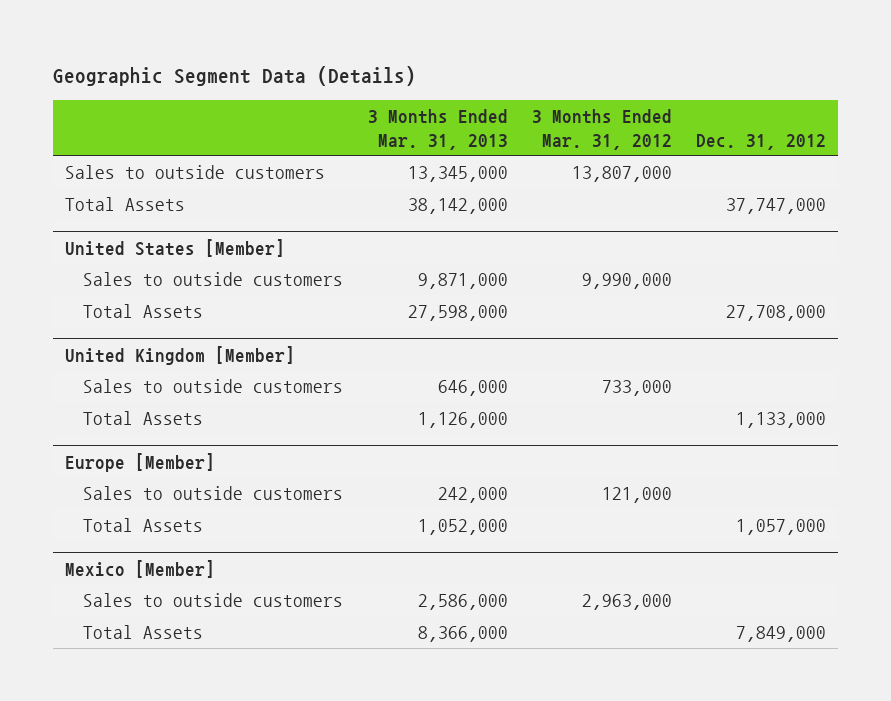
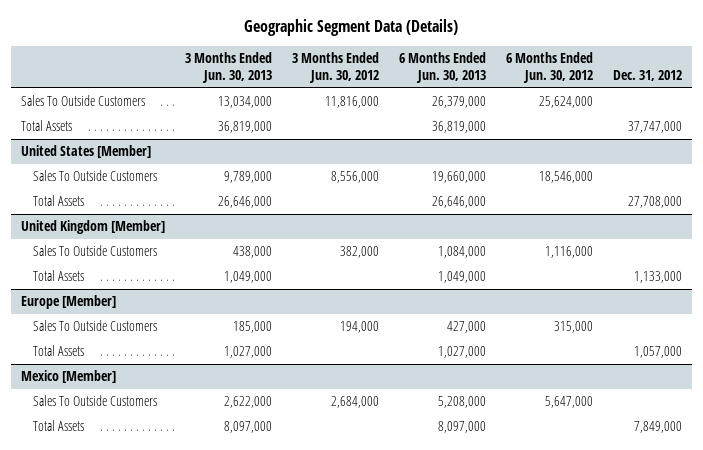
[367,108,508,150] 3 Months Ended Mar. 31, 2013 -> none
[531,108,672,150] 3 Months Ended Mar. 31, 2012 -> none
none -> [185,52,273,84] 3 Months Ended Jun. 30, 2013
none -> [291,52,379,84] 3 Months Ended Jun. 30, 2012
none -> [398,52,486,84] 6 Months Ended Jun. 30, 2013
none -> [505,52,593,84] 6 Months Ended Jun. 30, 2012
[65,164,326,179] Sales to outside customers -> [21,95,146,107] Sales To Outside Customers
[83,271,344,286] Sales to outside customers -> [32,170,157,182] Sales To Outside Customers
[83,378,344,393] Sales to outside customers -> [32,245,157,257] Sales To Outside Customers
[83,485,344,500] Sales to outside customers -> [32,320,157,332] Sales To Outside Customers
[83,592,344,607] Sales to outside customers -> [32,395,157,407] Sales To Outside Customers

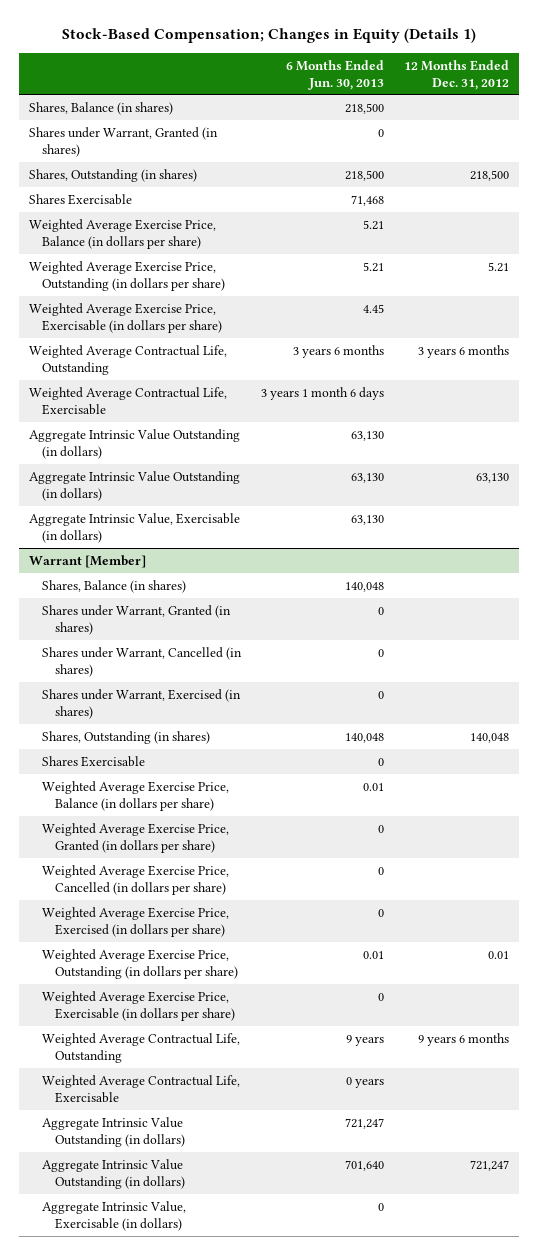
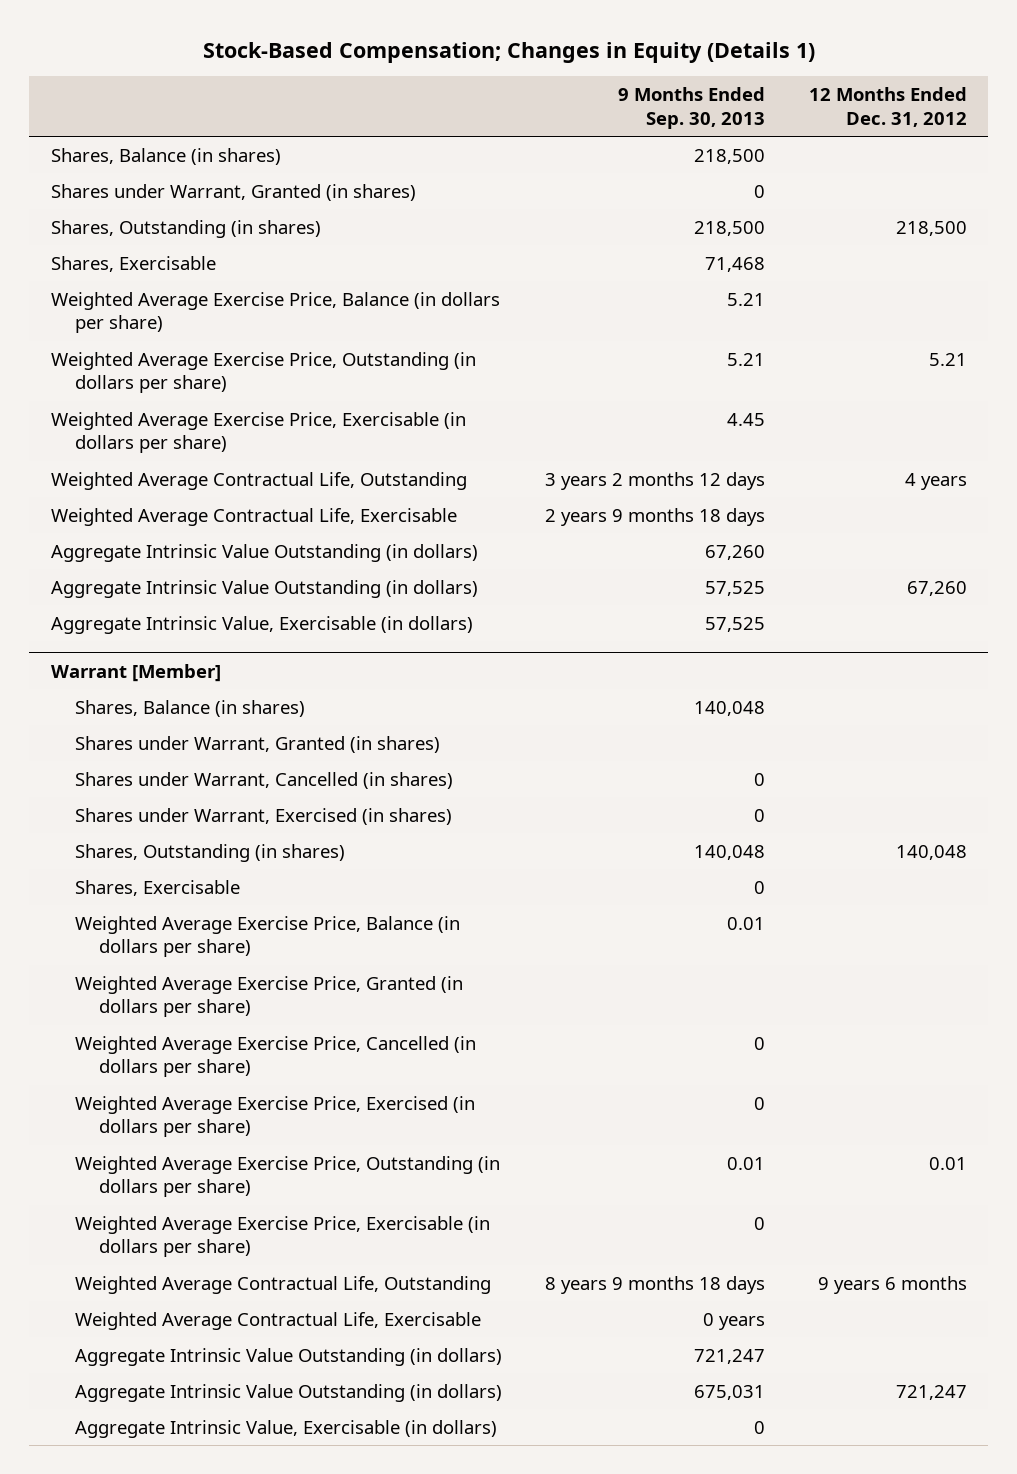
[285,59,384,90] 6 Months Ended Jun. 30, 2013 -> none
none -> [618,86,766,129] 9 Months Ended Sep. 30, 2013
[28,193,132,205] Shares Exercisable -> [50,255,216,272] Shares, Exercisable
[417,344,509,358] 3 years 6 months -> [904,472,967,490] 4 years
[475,472,509,483] 63,130 -> [906,580,967,596] 67,260
[41,755,145,767] Shares Exercisable -> [74,879,240,896] Shares, Exercisable

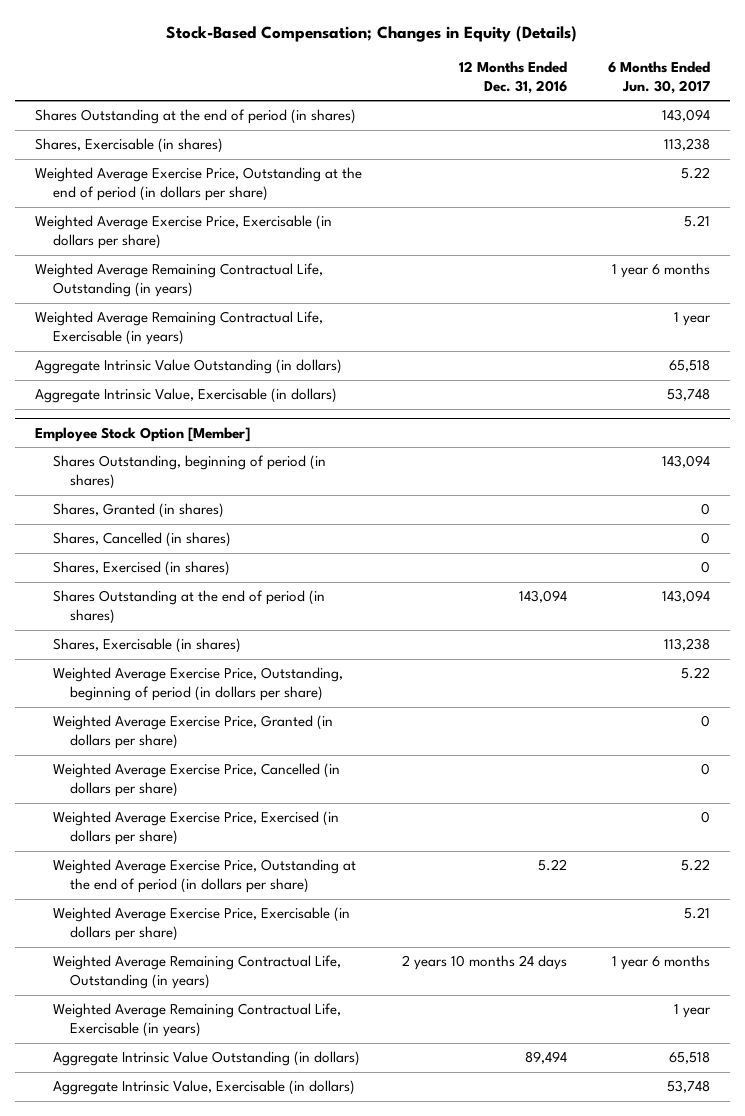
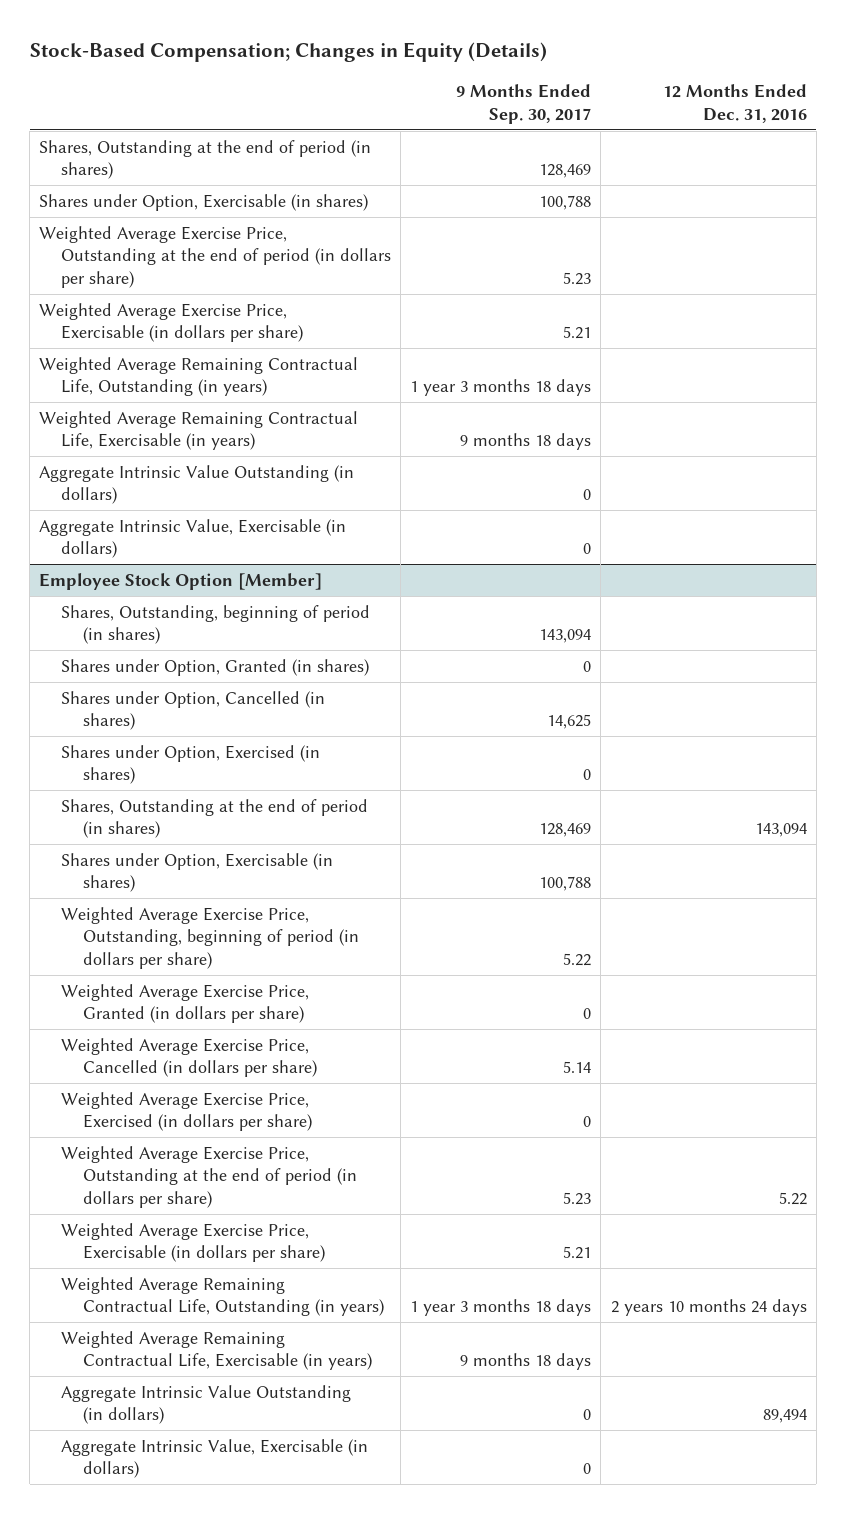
[607,61,710,94] 6 Months Ended Jun. 30, 2017 -> none
none -> [456,83,592,124] 9 Months Ended Sep. 30, 2017
[35,109,357,125] Shares Outstanding at the end of period (in shares) -> [39,139,372,180] Shares, Outstanding at the end of period (in shares)
[35,138,224,154] Shares, Exercisable (in shares) -> [39,193,369,211] Shares under Option, Exercisable (in shares)
[52,455,326,489] Shares Outstanding, beginning of period (in shares) -> [61,604,371,645] Shares, Outstanding, beginning of period (in shares)
[52,503,224,519] Shares, Granted (in shares) -> [61,658,370,676] Shares under Option, Granted (in shares)
[52,532,231,548] Shares, Cancelled (in shares) -> [61,690,326,731] Shares under Option, Cancelled (in shares)
[52,561,230,577] Shares, Exercised (in shares) -> [61,744,321,785] Shares under Option, Exercised (in shares)
[52,590,325,624] Shares Outstanding at the end of period (in shares) -> [61,798,369,839] Shares, Outstanding at the end of period (in shares)
[52,638,241,654] Shares, Exercisable (in shares) -> [61,852,334,893] Shares under Option, Exercisable (in shares)

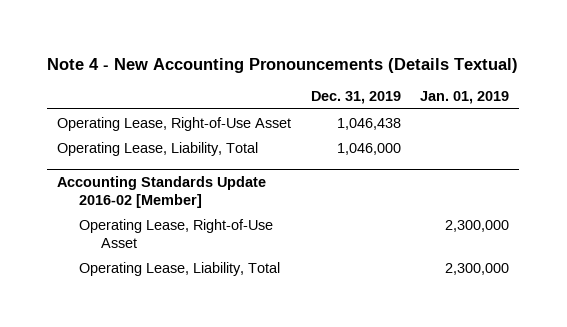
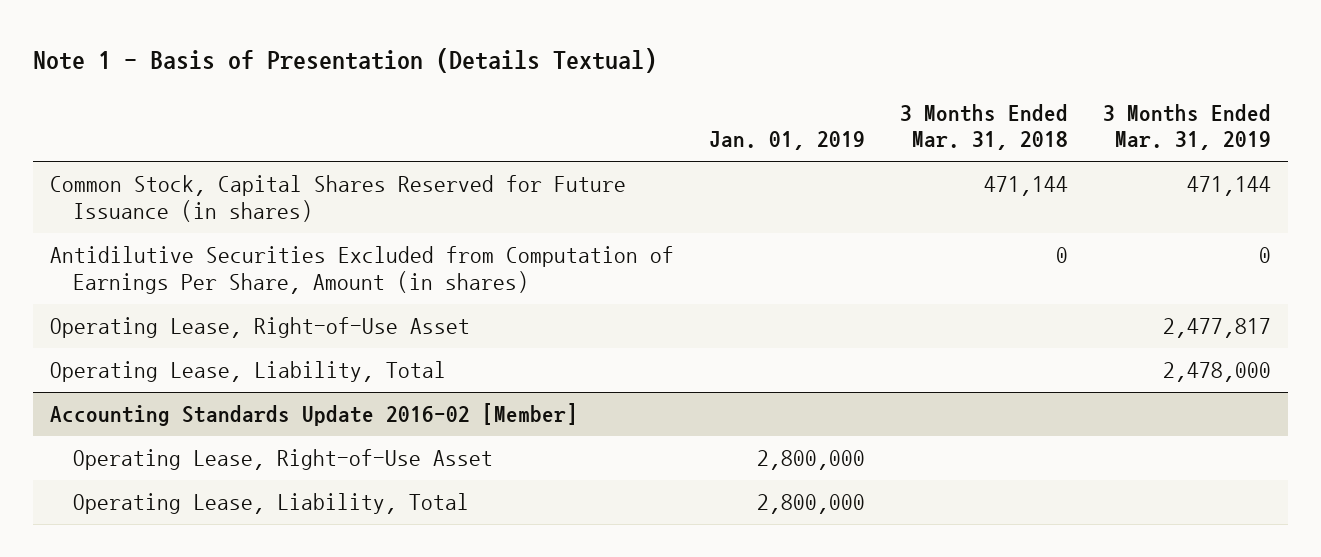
[47,57,519,73] Note 4 - New Accounting Pronouncements (Details Textual) -> [32,47,657,73] Note 1 - Basis of Presentation (Details Textual)
[310,91,401,105] Dec. 31, 2019 -> none
none -> [899,104,1068,151] 3 Months Ended Mar. 31, 2018
none -> [1102,104,1271,151] 3 Months Ended Mar. 31, 2019
none -> [49,175,626,222] Common Stock, Capital Shares Reserved for Future Issuance (in shares)
none -> [49,246,674,294] Antidilutive Securities Excluded from Computation of Earnings Per Share, Amount (in shares)
[445,219,510,232] 2,300,000 -> [756,450,865,471] 2,800,000
[445,262,510,275] 2,300,000 -> [756,494,865,515] 2,800,000

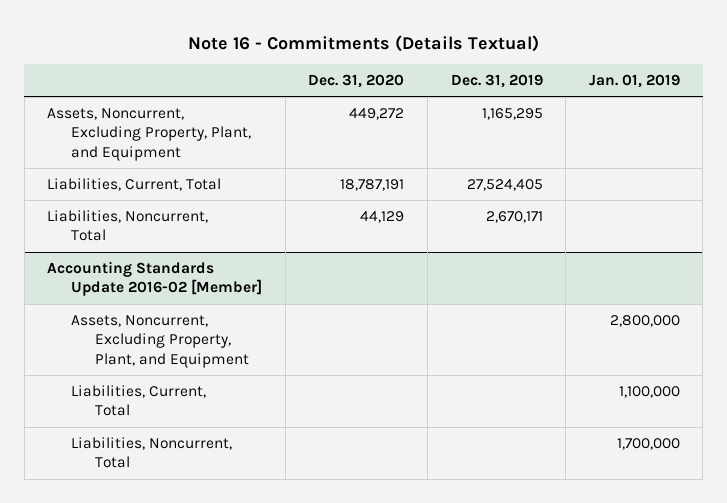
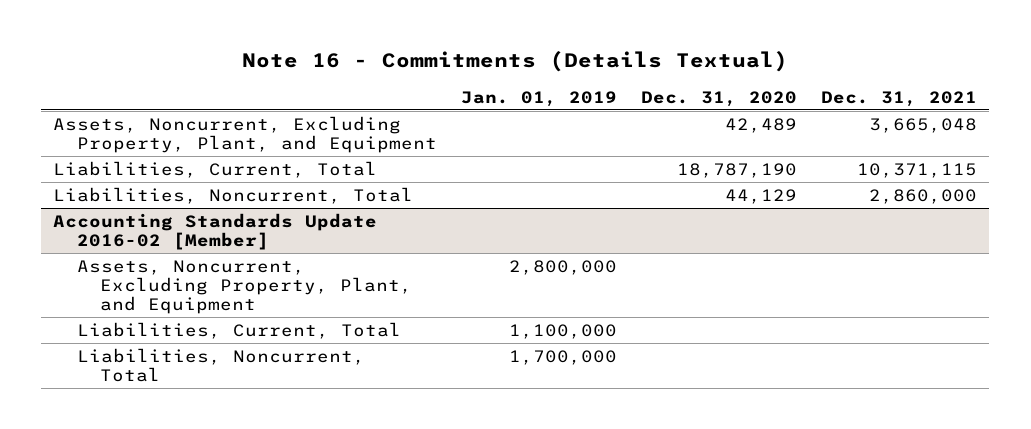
[450,74,543,89] Dec. 31, 2019 -> none
none -> [821,90,978,107] Dec. 31, 2021
[349,107,405,120] 449,272 -> [725,117,798,133] 42,489
[340,178,405,191] 18,787,191 -> [677,162,798,178] 18,787,190

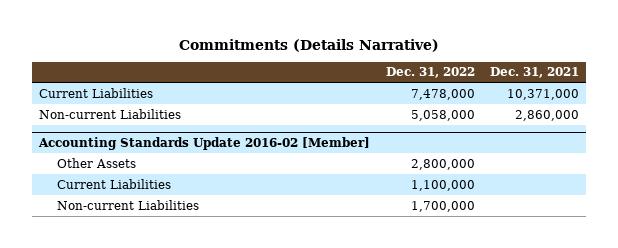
[242,51,789,73] Note 16 - Commitments (Details Textual) -> [179,39,440,53] Commitments (Details Narrative)
[460,90,617,107] Jan. 01, 2019 -> none
[641,90,798,107] Dec. 31, 2020 -> none
none -> [385,67,475,79] Dec. 31, 2022
[53,115,437,153] Assets, Noncurrent, Excluding Property, Plant, and Equipment -> none
[53,160,378,178] Liabilities, Current, Total -> [39,87,154,98] Current Liabilities
[857,162,978,178] 10,371,115 -> [506,88,579,100] 10,371,000
[53,186,414,204] Liabilities, Noncurrent, Total -> [39,108,182,119] Non-current Liabilities
[76,259,413,315] Assets, Noncurrent, Excluding Property, Plant, and Equipment -> none
none -> [56,157,136,168] Other Assets
[76,321,401,339] Liabilities, Current, Total -> [56,178,171,189] Current Liabilities
[76,347,365,382] Liabilities, Noncurrent, Total -> [56,199,199,210] Non-current Liabilities

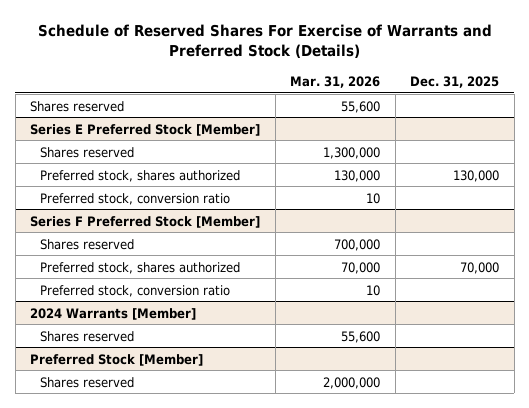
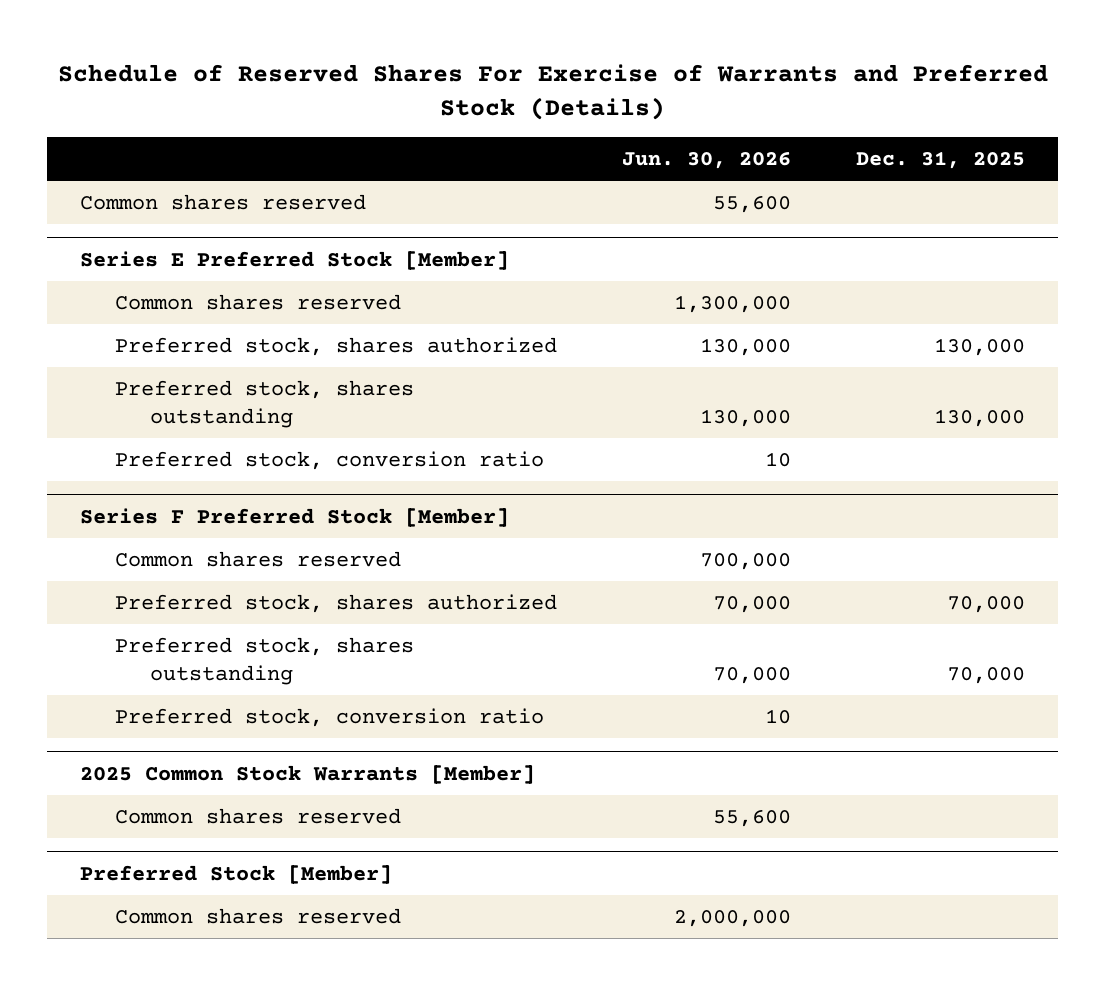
[290,75,381,88] Mar. 31, 2026 -> none
none -> [622,151,792,169] Jun. 30, 2026
[30,100,125,112] Shares reserved -> [79,194,366,211] Common shares reserved
[39,146,134,158] Shares reserved -> [114,294,401,311] Common shares reserved
none -> [114,380,414,428] Preferred stock, shares outstanding
[39,238,134,250] Shares reserved -> [114,551,401,568] Common shares reserved
none -> [114,637,414,685] Preferred stock, shares outstanding
[30,307,197,320] 2024 Warrants [Member] -> none
[39,330,134,342] Shares reserved -> none
none -> [79,764,535,784] 2025 Common Stock Warrants [Member]
none -> [114,808,401,825] Common shares reserved
[39,376,134,388] Shares reserved -> [114,908,401,925] Common shares reserved

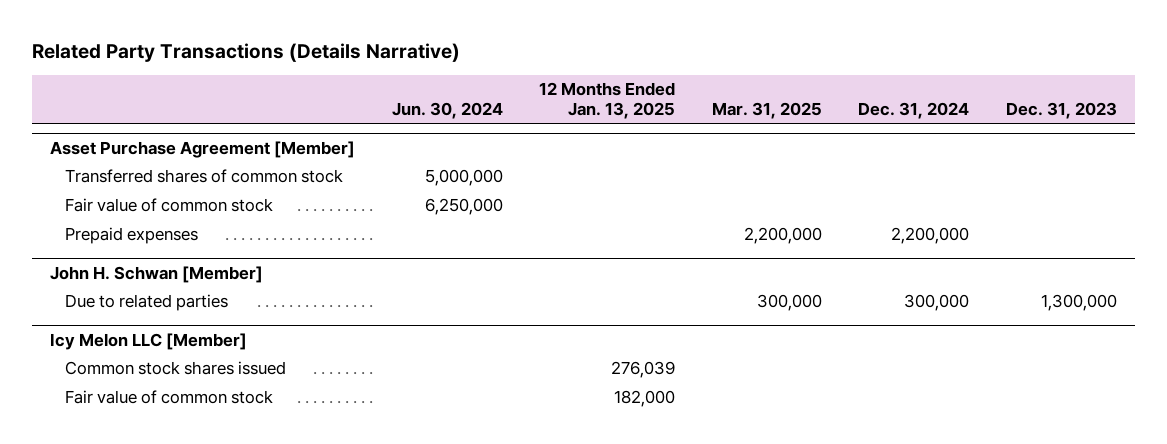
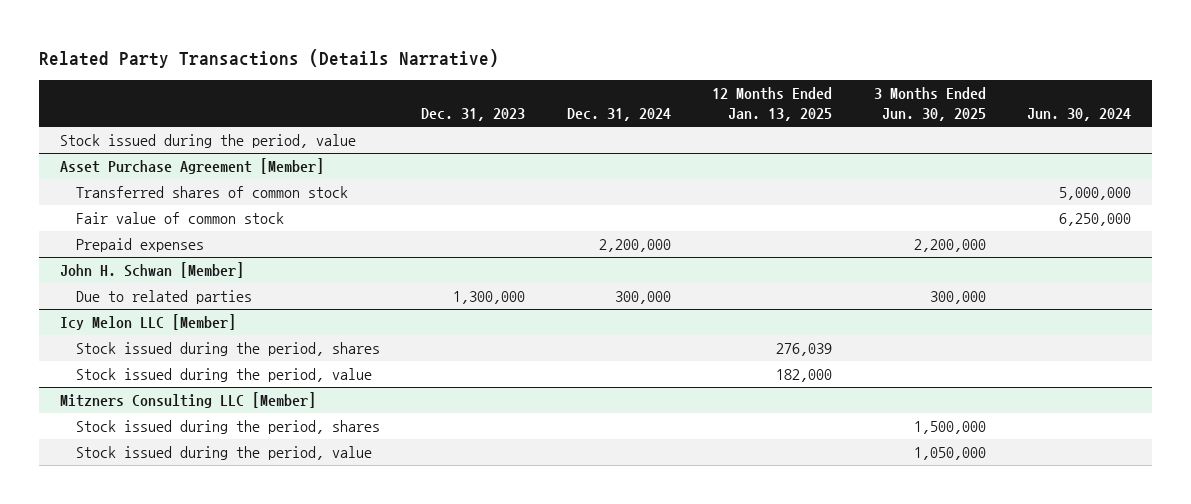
[711,101,822,119] Mar. 31, 2025 -> none
none -> [873,87,986,122] 3 Months Ended Jun. 30, 2025
none -> [59,134,356,149] Stock issued during the period, value
[65,361,287,376] Common stock shares issued -> [75,342,380,357] Stock issued during the period, shares
[65,390,274,405] Fair value of common stock -> [75,368,372,383] Stock issued during the period, value
none -> [59,392,316,409] Mitzners Consulting LLC [Member]
none -> [75,420,380,435] Stock issued during the period, shares
none -> [75,446,372,461] Stock issued during the period, value

